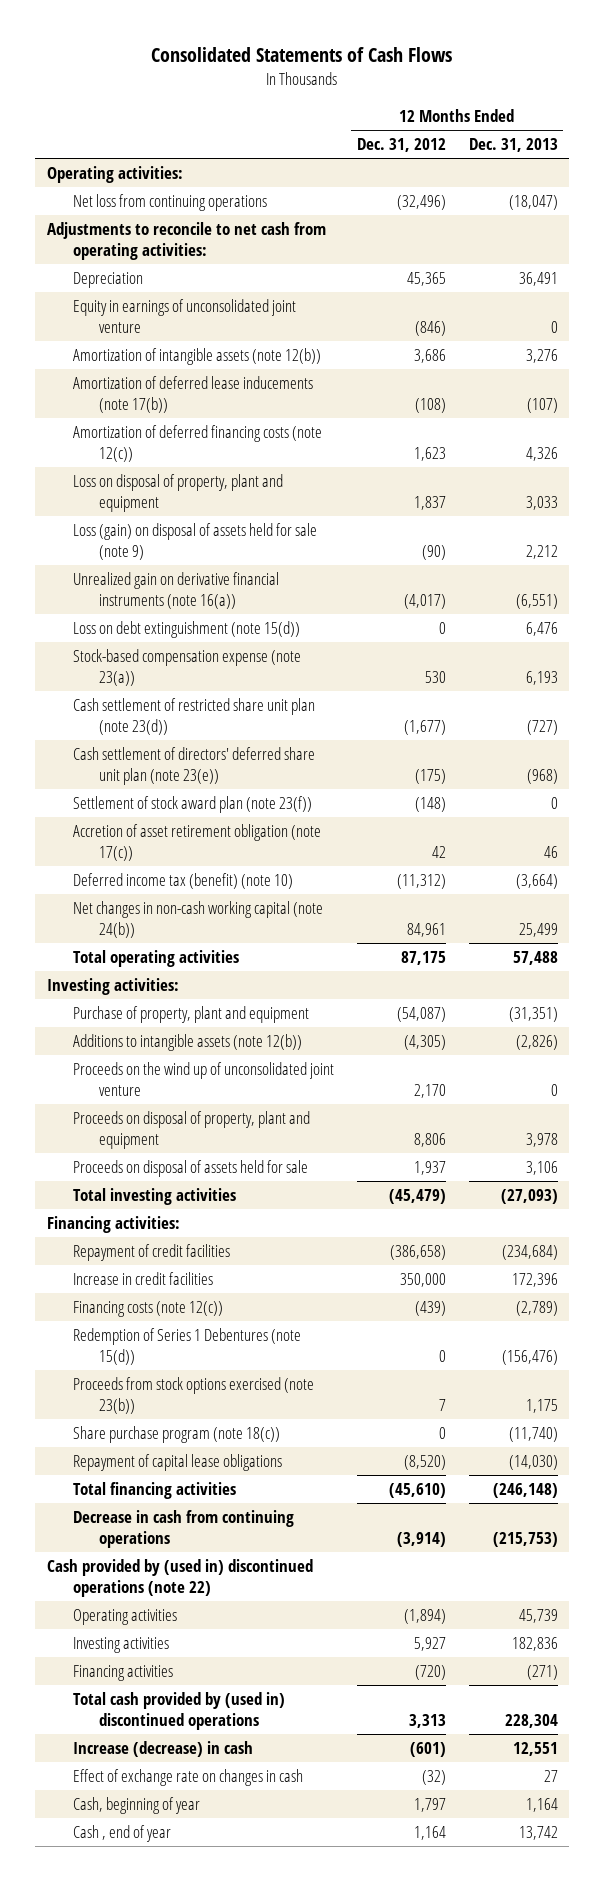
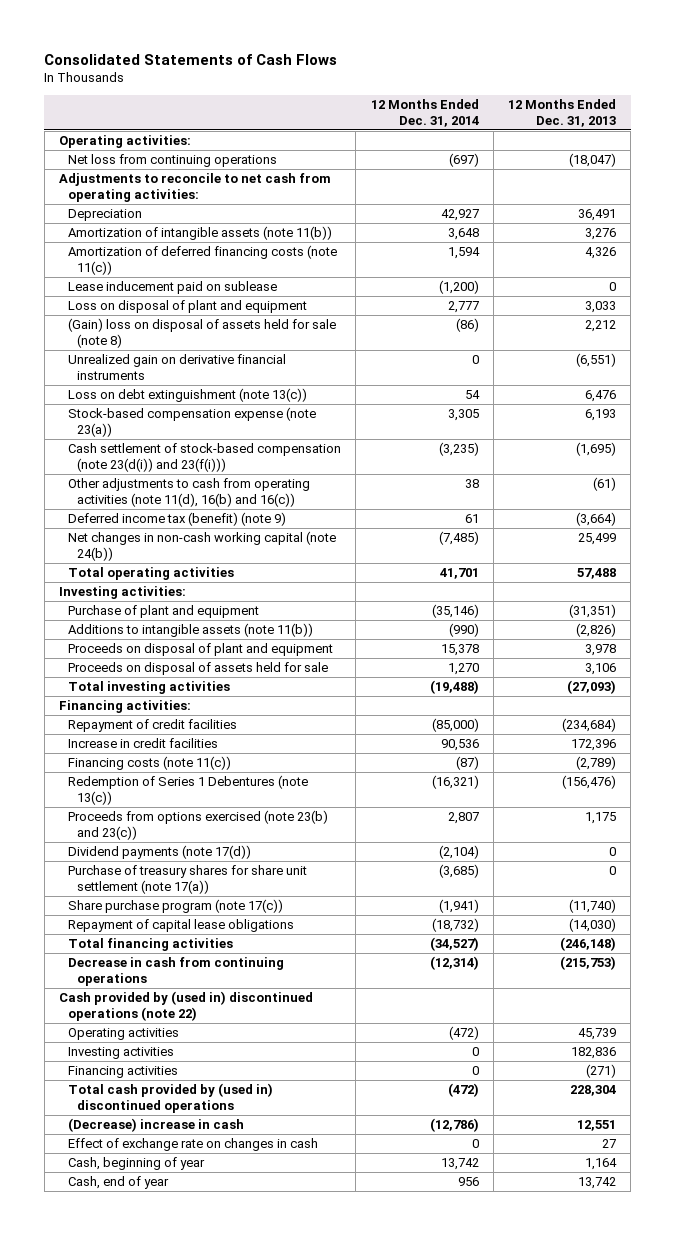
[356,138,446,153] Dec. 31, 2012 -> none
none -> [370,99,479,127] 12 Months Ended Dec. 31, 2014
[72,299,296,334] Equity in earnings of unconsolidated joint venture -> none
[72,376,313,414] Amortization of deferred lease inducements (note 17(b)) -> none
[72,348,321,366] Amortization of intangible assets (note 12(b)) -> [68,226,333,241] Amortization of intangible assets (note 11(b))
[72,425,322,463] Amortization of deferred financing costs (note 12(c)) -> [68,245,338,275] Amortization of deferred financing costs (note 11(c))
none -> [68,281,278,295] Lease inducement paid on sublease
[72,474,283,513] Loss on disposal of property, plant and equipment -> [68,300,308,314] Loss on disposal of plant and equipment
[72,523,317,561] Loss (gain) on disposal of assets held for sale (note 9) -> [68,318,337,348] (Gain) loss on disposal of assets held for sale (note 8)
[72,572,279,610] Unrealized gain on derivative financial instruments (note 16(a)) -> [68,354,287,380] Unrealized gain on derivative financial instruments
[72,621,300,639] Loss on debt extinguishment (note 15(d)) -> [68,388,308,403] Loss on debt extinguishment (note 13(c))
[72,747,315,786] Cash settlement of directors' deferred share unit plan (note 23(e)) -> none
[72,796,312,814] Settlement of stock award plan (note 23(f)) -> none
[72,824,321,862] Accretion of asset retirement obligation (note 17(c)) -> none
[72,698,315,736] Cash settlement of restricted share unit plan (note 23(d)) -> [68,443,342,472] Cash settlement of stock-based compensation (note 23(d(i)) and 23(f(i)))
[526,720,558,736] (727) -> [576,442,617,457] (1,695)
none -> [68,478,311,507] Other adjustments to cash from operating activities (note 11(d), 16(b) and 16(c))
[72,873,293,890] Deferred income tax (benefit) (note 10) -> [68,512,287,527] Deferred income tax (benefit) (note 9)
[72,1062,334,1097] Proceeds on the wind up of unconsolidated joint venture -> none
[72,1006,309,1024] Purchase of property, plant and equipment -> [68,605,260,619] Purchase of plant and equipment
[72,1034,302,1052] Additions to intangible assets (note 12(b)) -> [68,623,314,638] Additions to intangible assets (note 11(b))
[72,1111,310,1150] Proceeds on disposal of property, plant and equipment -> [68,643,334,657] Proceeds on disposal of plant and equipment
[72,1301,223,1318] Financing costs (note 12(c)) -> [68,756,232,771] Financing costs (note 11(c))
[72,1328,301,1366] Redemption of Series 1 Debentures (note 15(d)) -> [68,775,309,805] Redemption of Series 1 Debentures (note 13(c))
[72,1377,314,1415] Proceeds from stock options exercised (note 23(b)) -> [68,810,329,840] Proceeds from options exercised (note 23(b) and 23(c))
none -> [68,845,252,860] Dividend payments (note 17(d))
none -> [68,865,308,894] Purchase of treasury shares for share unit settlement (note 17(a))
[72,1426,280,1444] Share purchase program (note 18(c)) -> [68,899,284,914] Share purchase program (note 17(c))
[72,1741,253,1758] Increase (decrease) in cash -> [68,1118,245,1133] (Decrease) increase in cash
[72,1825,171,1843] Cash , end of year -> [68,1176,170,1190] Cash, end of year

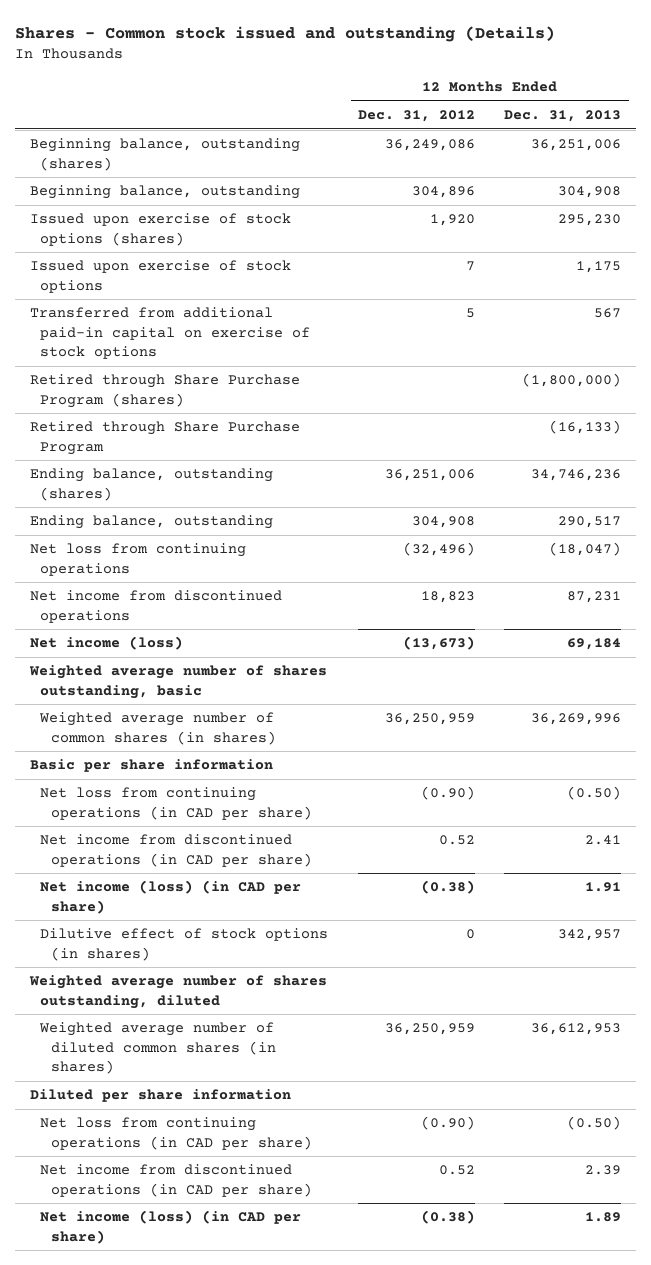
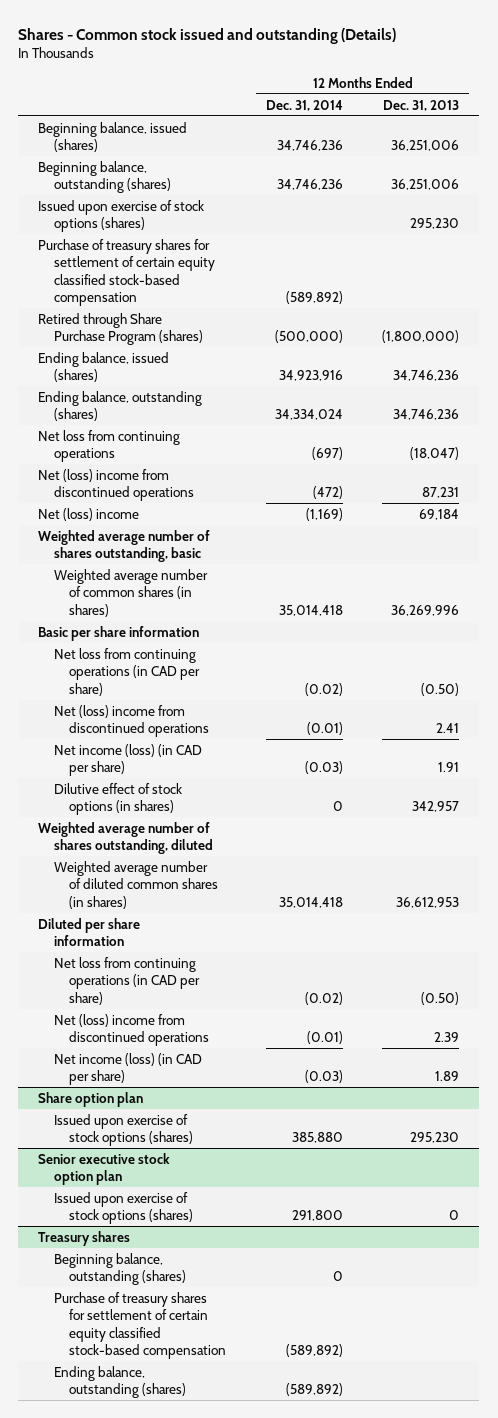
[357,110,475,123] Dec. 31, 2012 -> none
none -> [265,99,343,111] Dec. 31, 2014
none -> [38,121,188,153] Beginning balance, issued (shares)
[29,185,300,200] Beginning balance, outstanding -> none
[29,260,291,293] Issued upon exercise of stock options -> none
[29,307,311,359] Transferred from additional paid-in capital on exercise of stock options -> none
none -> [38,238,215,307] Purchase of treasury shares for settlement of certain equity classified stock-based compensation
[29,421,300,455] Retired through Share Purchase Program -> none
none -> [38,351,170,383] Ending balance, issued (shares)
[29,515,273,530] Ending balance, outstanding -> none
[29,590,282,623] Net income from discontinued operations -> [38,468,194,502] Net (loss) income from discontinued operations
[29,636,183,651] Net income (loss) -> [38,507,140,521] Net (loss) income
[40,834,313,867] Net income from discontinued operations (in CAD per share) -> [53,704,210,738] Net (loss) income from discontinued operations
[40,1164,313,1197] Net income from discontinued operations (in CAD per share) -> [53,1013,210,1047] Net (loss) income from discontinued operations
none -> [38,1091,144,1107] Share option plan
none -> [53,1113,194,1147] Issued upon exercise of stock options (shares)
none -> [38,1152,171,1186] Senior executive stock option plan
none -> [53,1191,194,1225] Issued upon exercise of stock options (shares)
none -> [38,1230,131,1246] Treasury shares
none -> [53,1252,187,1286] Beginning balance, outstanding (shares)
none -> [53,1291,227,1360] Purchase of treasury shares for settlement of certain equity classified stock-based compensation
none -> [53,1365,187,1399] Ending balance, outstanding (shares)

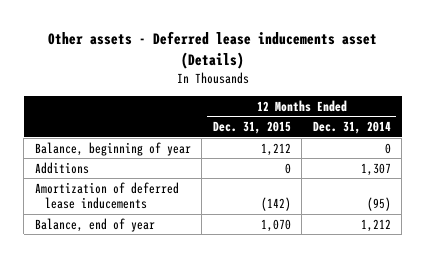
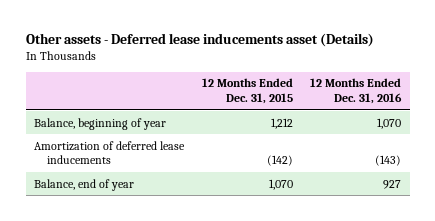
[312,121,391,135] Dec. 31, 2014 -> none
none -> [310,78,403,105] 12 Months Ended Dec. 31, 2016
[34,161,89,174] Additions -> none

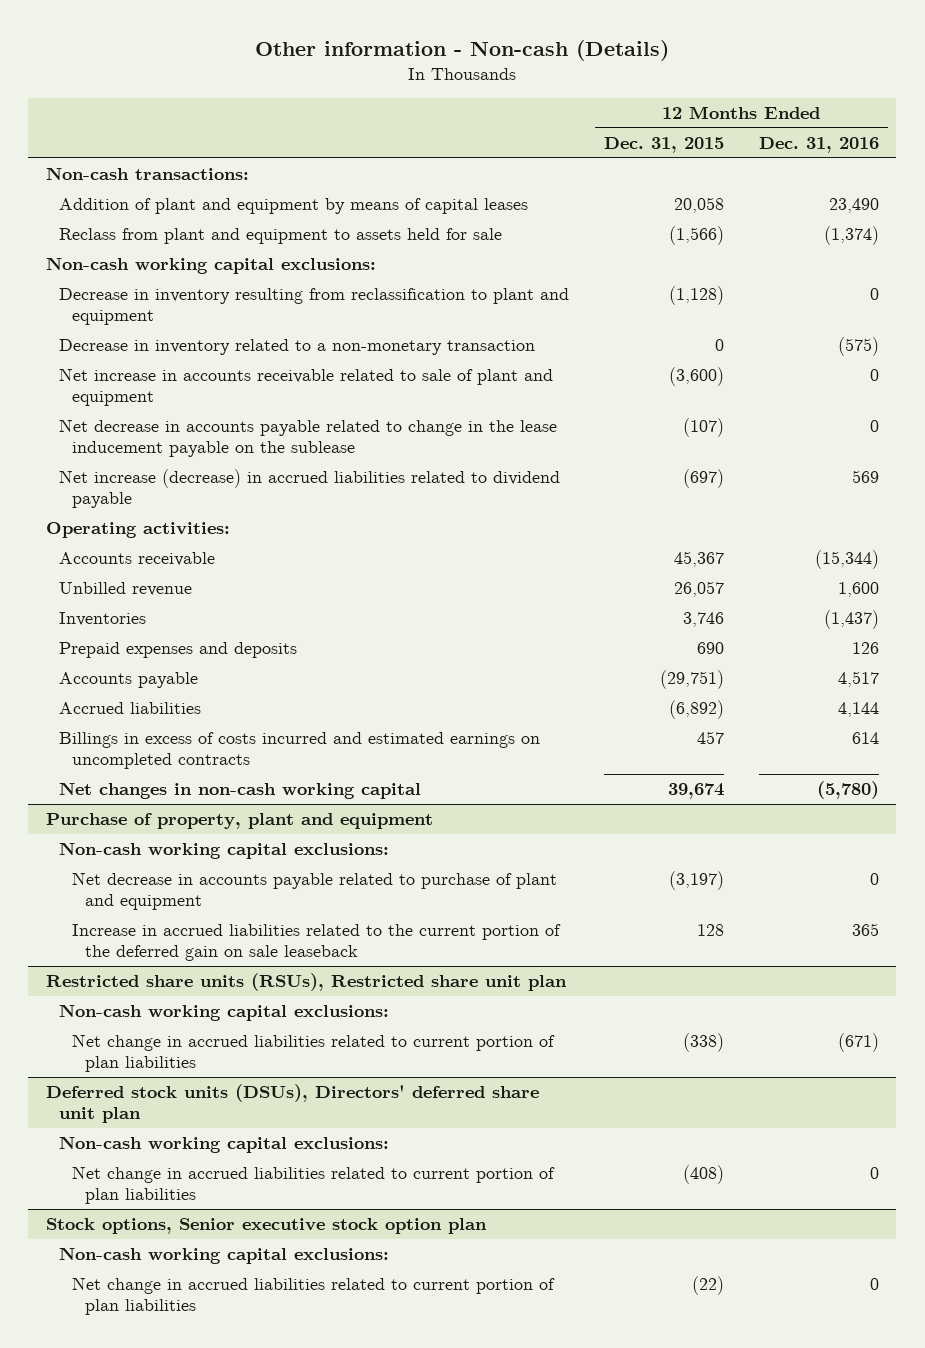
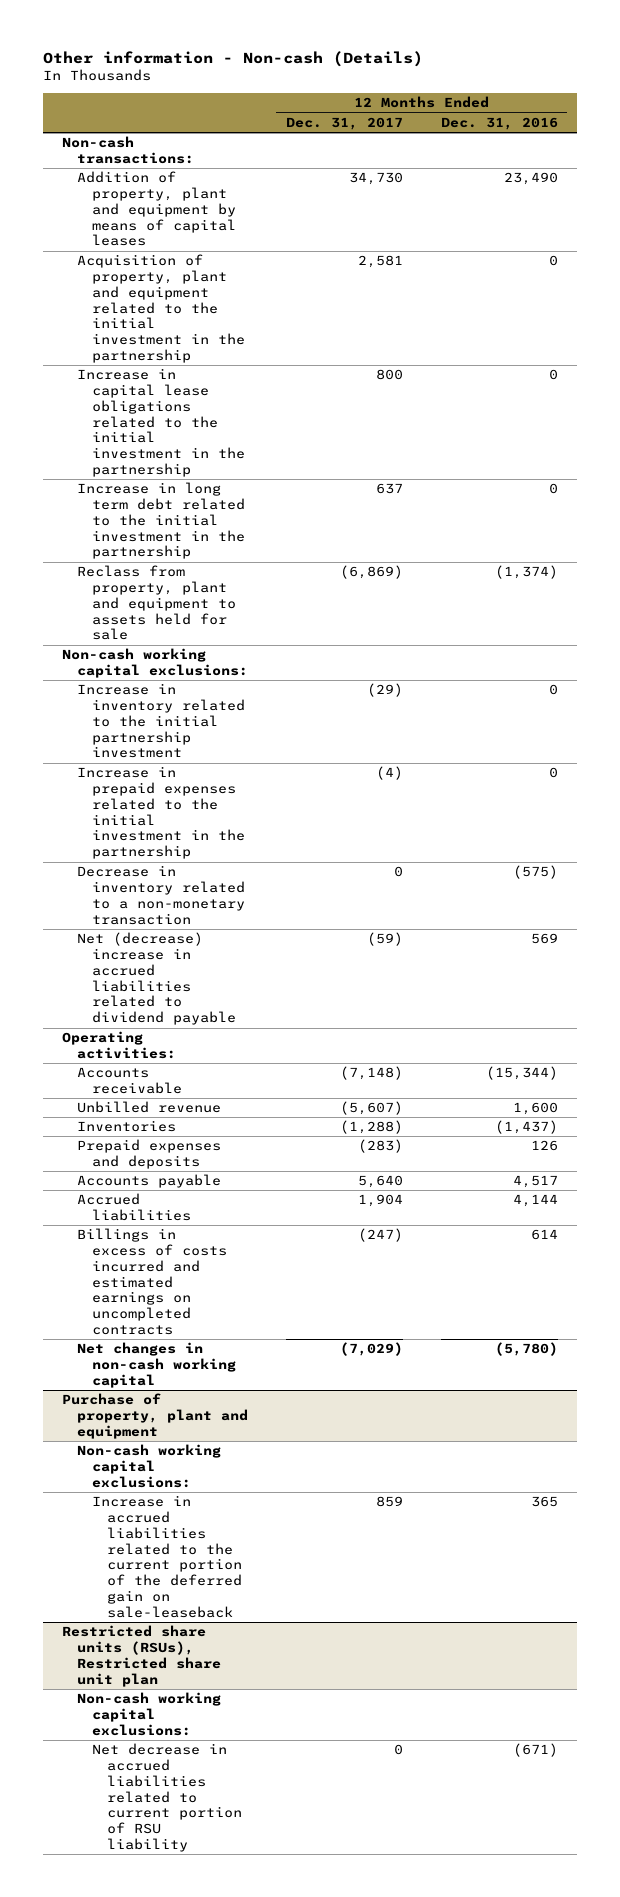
[603,136,724,153] Dec. 31, 2015 -> none
none -> [285,116,403,130] Dec. 31, 2017
[58,198,528,215] Addition of plant and equipment by means of capital leases -> [77,171,237,247] Addition of property, plant and equipment by means of capital leases
none -> [77,254,246,364] Acquisition of property, plant and equipment related to the initial investment in the partnership
none -> [77,368,246,478] Increase in capital lease obligations related to the initial investment in the partnership
none -> [77,482,246,560] Increase in long term debt related to the initial investment in the partnership
[58,228,502,245] Reclass from plant and equipment to assets held for sale -> [77,565,237,641] Reclass from property, plant and equipment to assets held for sale
[58,288,569,326] Decrease in inventory resulting from reclassification to plant and equipment -> none
none -> [77,683,246,759] Increase in inventory related to the initial partnership investment
none -> [77,766,246,860] Increase in prepaid expenses related to the initial investment in the partnership
[58,368,553,407] Net increase in accounts receivable related to sale of plant and equipment -> none
[58,419,557,458] Net decrease in accounts payable related to change in the lease inducement payable on the sublease -> none
[58,469,560,509] Net increase (decrease) in accrued liabilities related to dividend payable -> [77,932,237,1026] Net (decrease) increase in accrued liabilities related to dividend payable
[71,872,557,911] Net decrease in accounts payable related to purchase of plant and equipment -> none
[71,924,561,962] Increase in accrued liabilities related to the current portion of the deferred gain on sale leaseback -> [92,1495,243,1618] Increase in accrued liabilities related to the current portion of the deferred gain on sale-leaseback
[45,1084,539,1124] Deferred stock units (DSUs), Directors' deferred share unit plan -> none
[58,1136,389,1154] Non-cash working capital exclusions: -> none
[71,1166,555,1205] Net change in accrued liabilities related to current portion of plan liabilities -> none
[45,1218,487,1235] Stock options, Senior executive stock option plan -> none
[58,1247,389,1265] Non-cash working capital exclusions: -> none
[71,1277,555,1316] Net change in accrued liabilities related to current portion of plan liabilities -> none
[71,1034,555,1073] Net change in accrued liabilities related to current portion of plan liabilities -> [92,1743,243,1853] Net decrease in accrued liabilities related to current portion of RSU liability

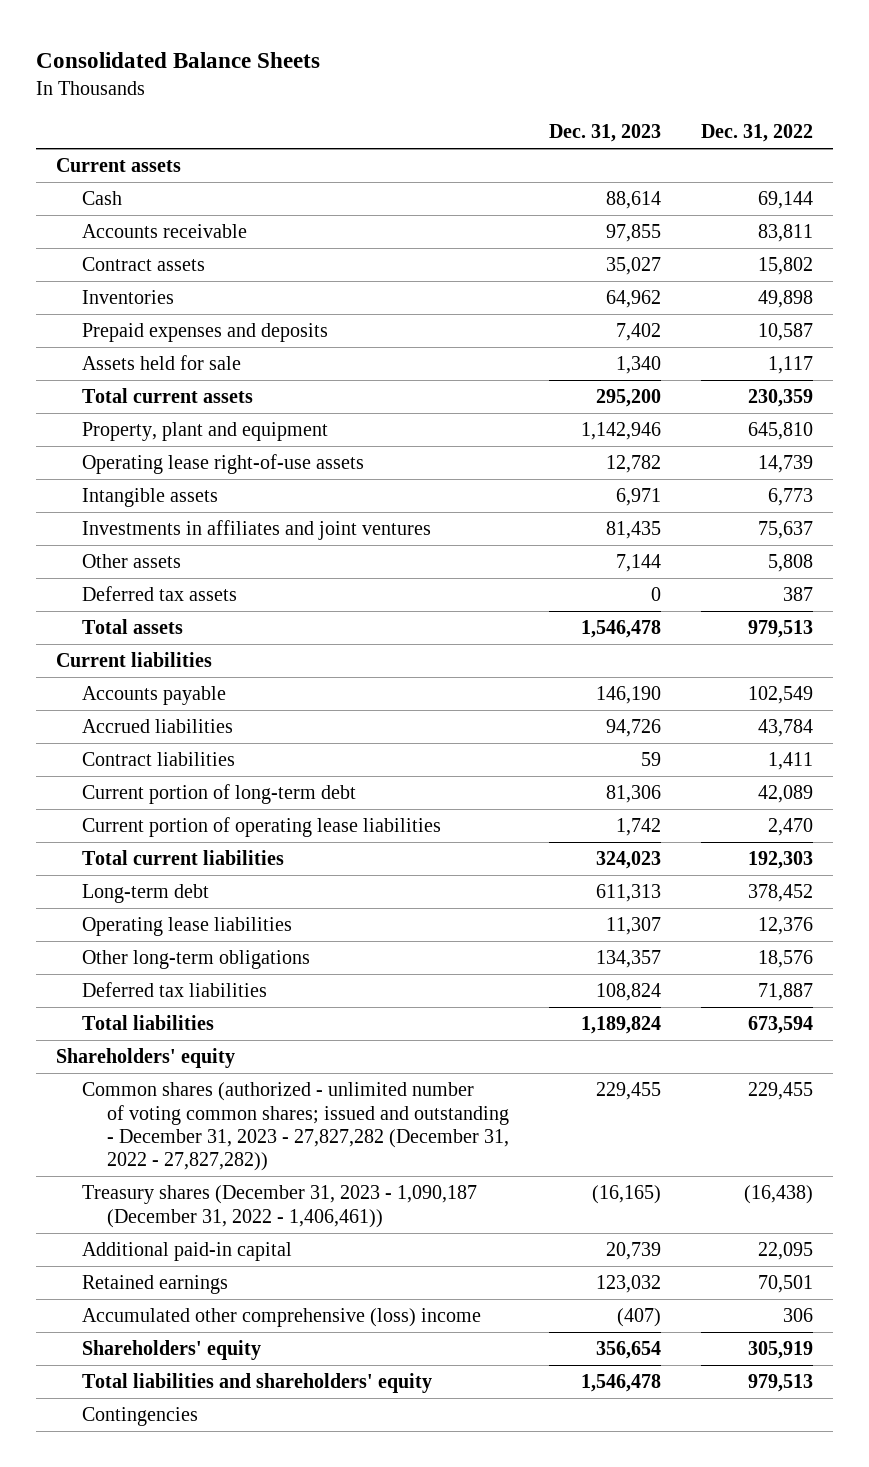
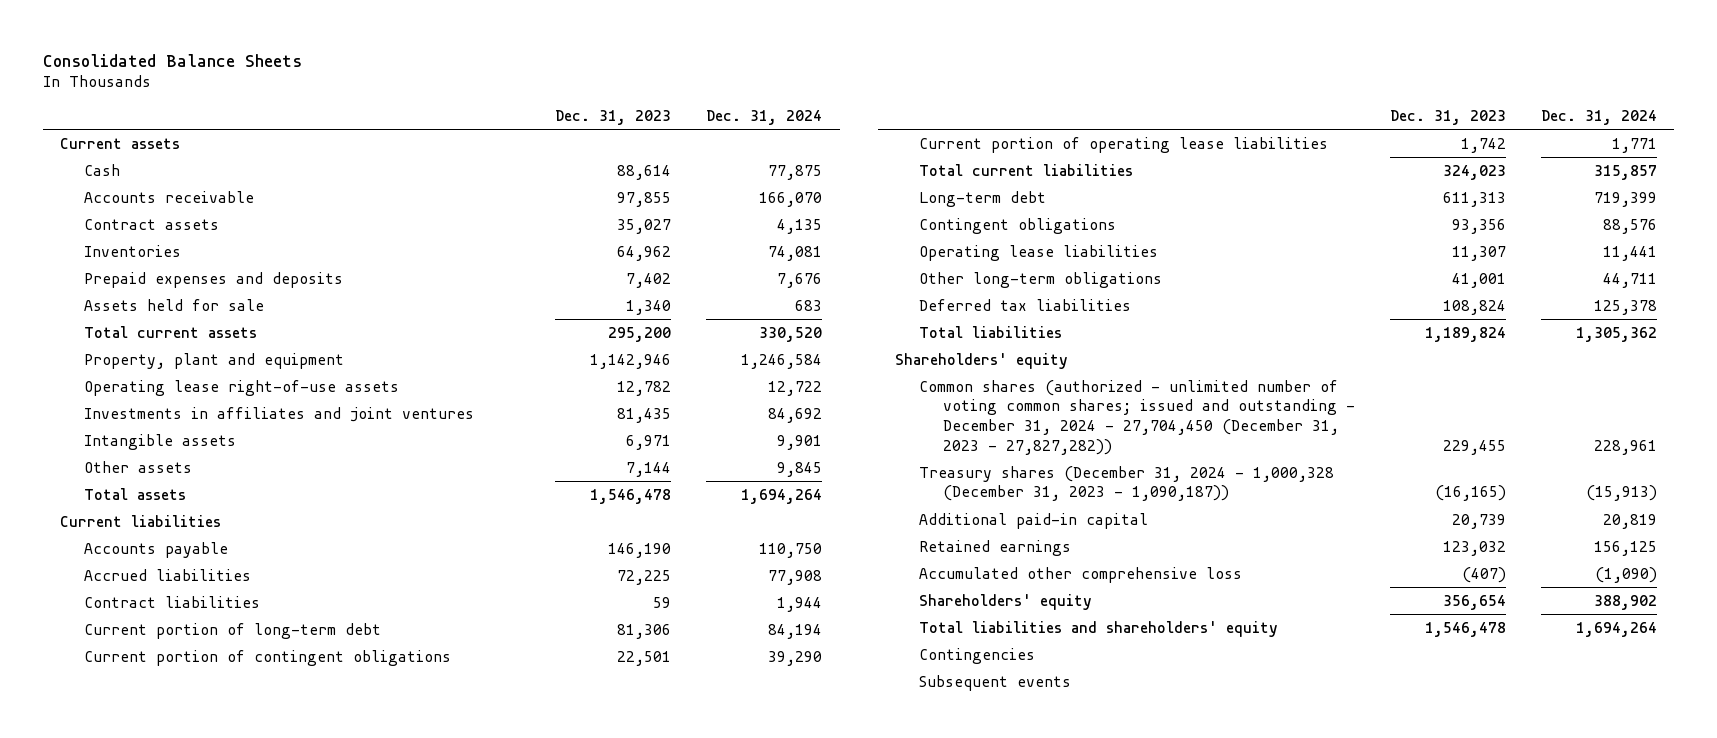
[700,123,813,142] Dec. 31, 2022 -> none
none -> [705,110,822,126] Dec. 31, 2024
[81,488,218,508] Intangible assets -> [84,433,237,450] Intangible assets
[81,586,237,602] Deferred tax assets -> none
[605,719,661,738] 94,726 -> [616,569,671,585] 72,225
none -> [84,649,452,666] Current portion of contingent obligations
none -> [918,217,1116,234] Contingent obligations
[595,950,661,969] 134,357 -> [1451,272,1506,288] 41,001
[81,1082,509,1172] Common shares (authorized - unlimited number of voting common shares; issued and outstanding - December 31, 2023 - 27,827,282 (December 31, 2022 - 27,827,282)) -> [918,379,1355,455] Common shares (authorized - unlimited number of voting common shares; issued and outstanding - December 31, 2024 - 27,704,450 (December 31, 2023 - 27,827,282))
[81,1185,477,1228] Treasury shares (December 31, 2023 - 1,090,187 (December 31, 2022 - 1,406,461)) -> [918,465,1334,502] Treasury shares (December 31, 2024 - 1,000,328 (December 31, 2023 - 1,090,187))
[81,1308,481,1328] Accumulated other comprehensive (loss) income -> [918,566,1242,583] Accumulated other comprehensive loss
none -> [918,674,1071,691] Subsequent events

